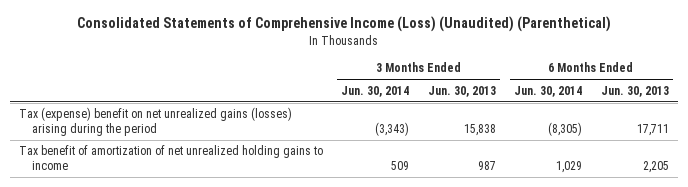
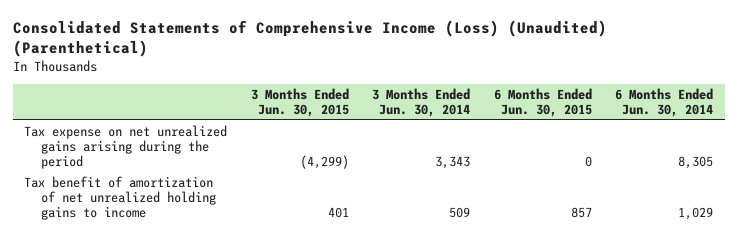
[427,85,496,97] Jun. 30, 2013 -> none
[600,85,669,97] Jun. 30, 2013 -> none
none -> [250,87,349,118] 3 Months Ended Jun. 30, 2015
none -> [493,87,592,118] 6 Months Ended Jun. 30, 2015
[19,107,293,136] Tax (expense) benefit on net unrealized gains (losses) arising during the period -> [24,124,228,170] Tax expense on net unrealized gains arising during the period
[375,121,410,136] (3,343) -> [435,156,471,170] 3,343
[548,121,583,136] (8,305) -> [678,156,714,170] 8,305

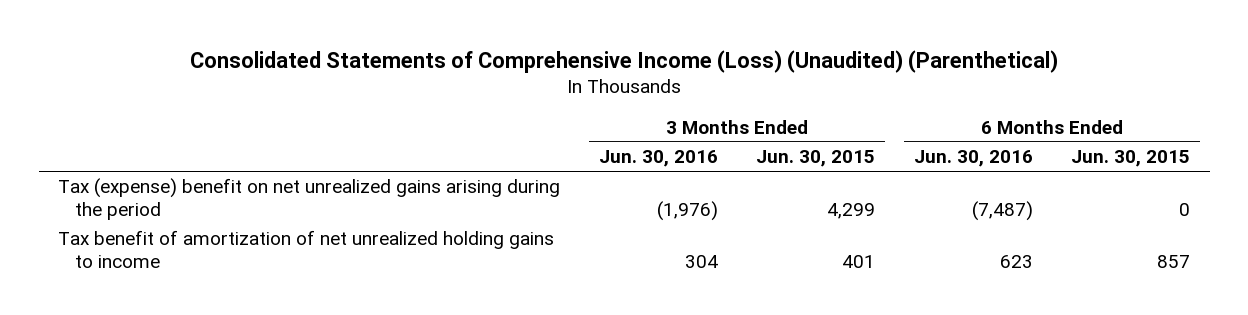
[372,87,471,118] 3 Months Ended Jun. 30, 2014 -> none
[615,87,714,118] 6 Months Ended Jun. 30, 2014 -> none
none -> [598,150,718,168] Jun. 30, 2016
none -> [913,150,1033,168] Jun. 30, 2016
[24,124,228,170] Tax expense on net unrealized gains arising during the period -> [57,178,560,221] Tax (expense) benefit on net unrealized gains arising during the period
[299,155,349,170] (4,299) -> [827,203,876,220] 4,299

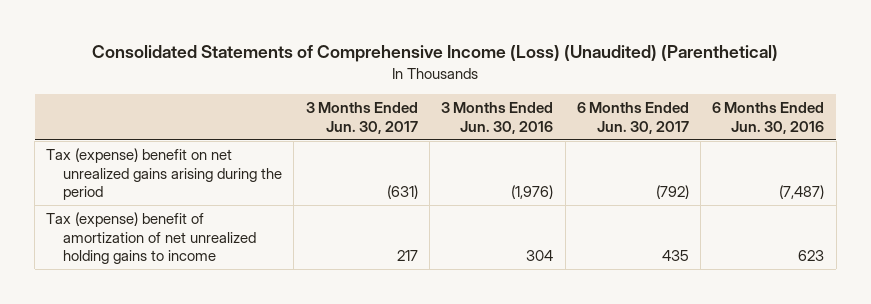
[756,150,876,168] Jun. 30, 2015 -> none
[1071,150,1191,168] Jun. 30, 2015 -> none
none -> [305,102,418,134] 3 Months Ended Jun. 30, 2017
none -> [576,102,689,134] 6 Months Ended Jun. 30, 2017
[57,230,554,269] Tax benefit of amortization of net unrealized holding gains to income -> [46,212,257,265] Tax (expense) benefit of amortization of net unrealized holding gains to income

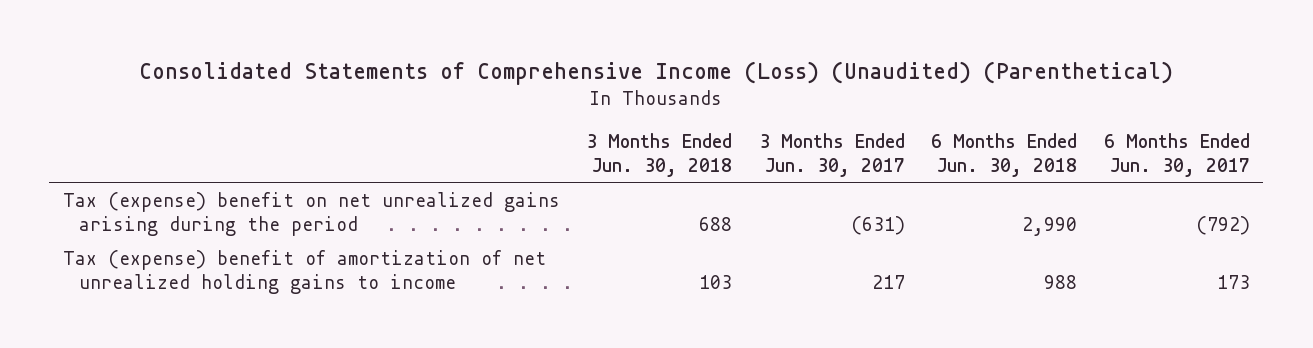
[441,102,554,134] 3 Months Ended Jun. 30, 2016 -> none
[712,102,825,134] 6 Months Ended Jun. 30, 2016 -> none
none -> [586,132,733,178] 3 Months Ended Jun. 30, 2018
none -> [931,132,1078,178] 6 Months Ended Jun. 30, 2018
[661,250,689,262] 435 -> [1217,274,1251,289] 173

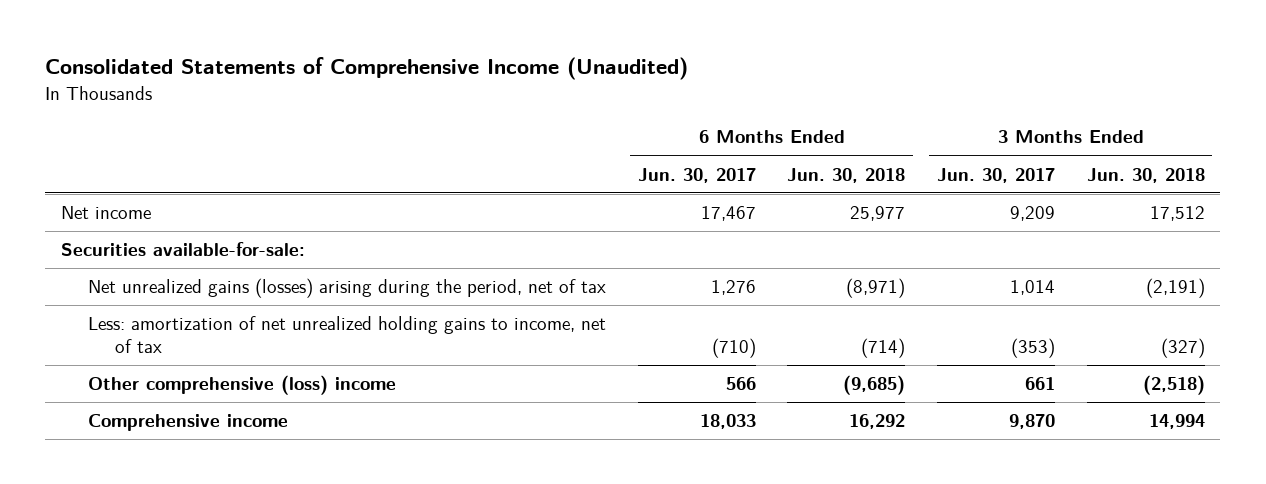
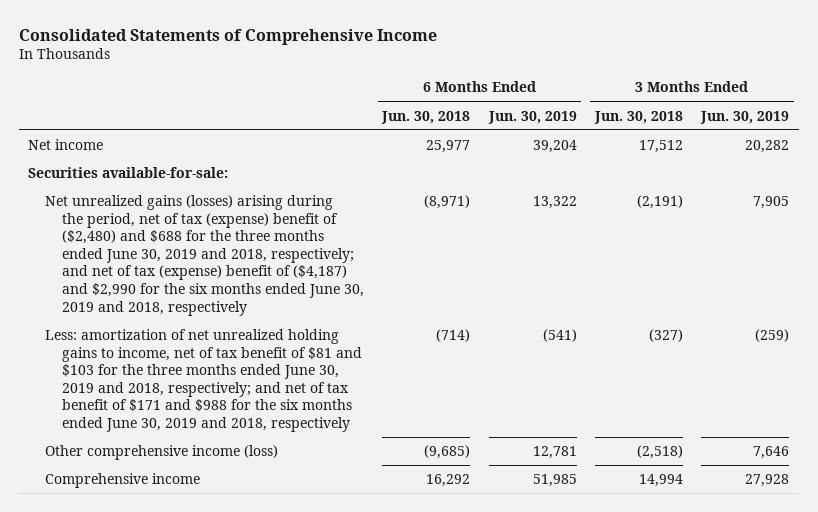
[45,57,689,81] Consolidated Statements of Comprehensive Income (Unaudited) -> [19,28,438,45] Consolidated Statements of Comprehensive Income
[637,167,756,183] Jun. 30, 2017 -> none
[936,167,1055,183] Jun. 30, 2017 -> none
none -> [487,110,577,124] Jun. 30, 2019
none -> [700,110,790,124] Jun. 30, 2019
[88,278,607,299] Net unrealized gains (losses) arising during the period, net of tax -> [45,195,365,316] Net unrealized gains (losses) arising during the period, net of tax (expense) benefit of ($2,480) and $688 for the three months ended June 30, 2019 and 2018, respectively; and net of tax (expense) benefit of ($4,187) and $2,990 for the six months ended June 30, 2019 and 2018, respectively
[88,316,607,354] Less: amortization of net unrealized holding gains to income, net of tax -> [45,329,363,433] Less: amortization of net unrealized holding gains to income, net of tax benefit of $81 and $103 for the three months ended June 30, 2019 and 2018, respectively; and net of tax benefit of $171 and $988 for the six months ended June 30, 2019 and 2018, respectively
[88,375,397,396] Other comprehensive (loss) income -> [45,445,279,461] Other comprehensive income (loss)

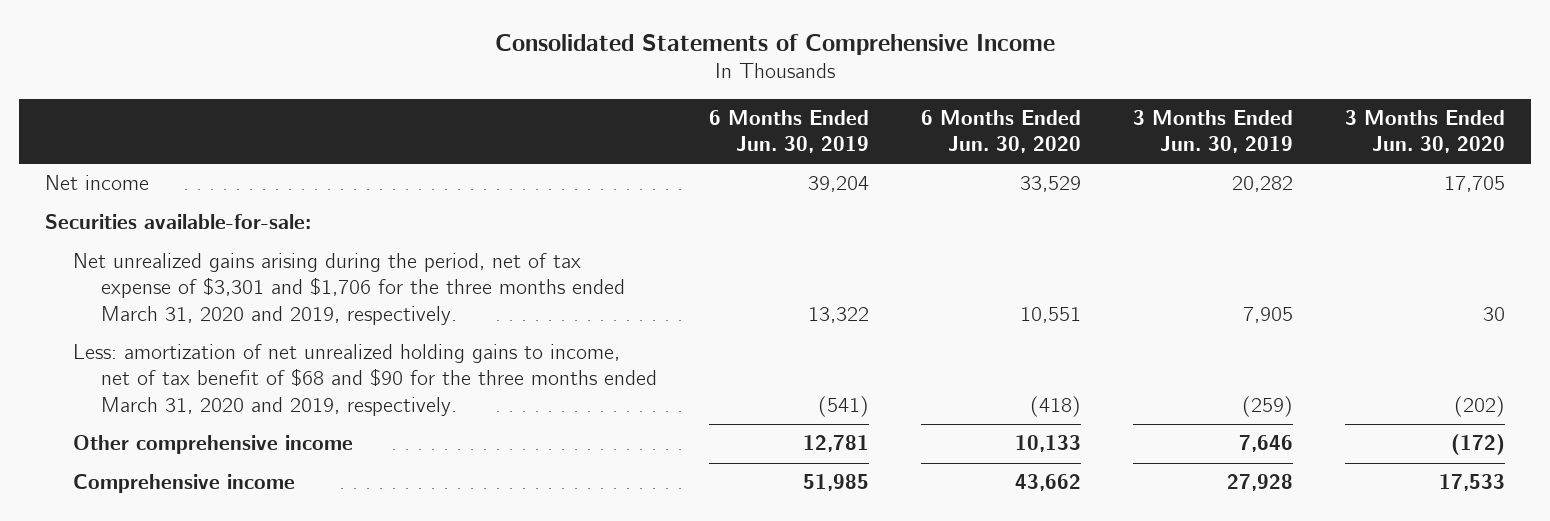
[381,110,471,124] Jun. 30, 2018 -> none
[594,110,684,124] Jun. 30, 2018 -> none
none -> [920,110,1081,154] 6 Months Ended Jun. 30, 2020
none -> [1345,110,1506,154] 3 Months Ended Jun. 30, 2020
[45,195,365,316] Net unrealized gains (losses) arising during the period, net of tax (expense) benefit of ($2,480) and $688 for the three months ended June 30, 2019 and 2018, respectively; and net of tax (expense) benefit of ($4,187) and $2,990 for the six months ended June 30, 2019 and 2018, respectively -> [72,253,625,325] Net unrealized gains arising during the period, net of tax expense of $3,301 and $1,706 for the three months ended March 31, 2020 and 2019, respectively.
[45,329,363,433] Less: amortization of net unrealized holding gains to income, net of tax benefit of $81 and $103 for the three months ended June 30, 2019 and 2018, respectively; and net of tax benefit of $171 and $988 for the six months ended June 30, 2019 and 2018, respectively -> [72,344,657,416] Less: amortization of net unrealized holding gains to income, net of tax benefit of $68 and $90 for the three months ended March 31, 2020 and 2019, respectively.
[45,445,279,461] Other comprehensive income (loss) -> [72,435,353,455] Other comprehensive income

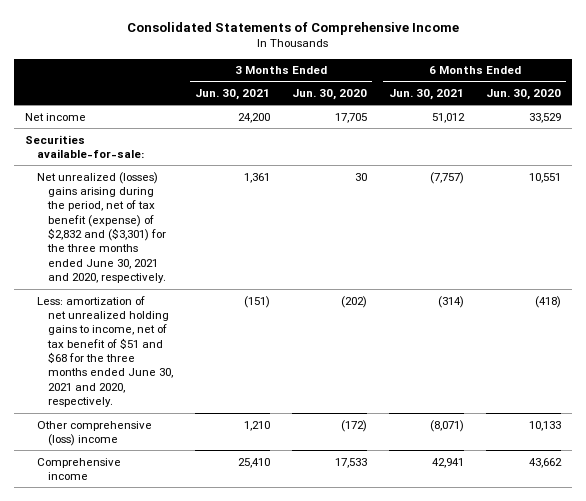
[708,110,869,154] 6 Months Ended Jun. 30, 2019 -> none
[1133,110,1294,154] 3 Months Ended Jun. 30, 2019 -> none
none -> [195,89,271,101] Jun. 30, 2021
none -> [388,89,464,101] Jun. 30, 2021
[72,253,625,325] Net unrealized gains arising during the period, net of tax expense of $3,301 and $1,706 for the three months ended March 31, 2020 and 2019, respectively. -> [36,171,167,284] Net unrealized (losses) gains arising during the period, net of tax benefit (expense) of $2,832 and ($3,301) for the three months ended June 30, 2021 and 2020, respectively.
[72,344,657,416] Less: amortization of net unrealized holding gains to income, net of tax benefit of $68 and $90 for the three months ended March 31, 2020 and 2019, respectively. -> [36,295,174,408] Less: amortization of net unrealized holding gains to income, net of tax benefit of $51 and $68 for the three months ended June 30, 2021 and 2020, respectively.
[72,435,353,455] Other comprehensive income -> [36,420,152,446] Other comprehensive (loss) income

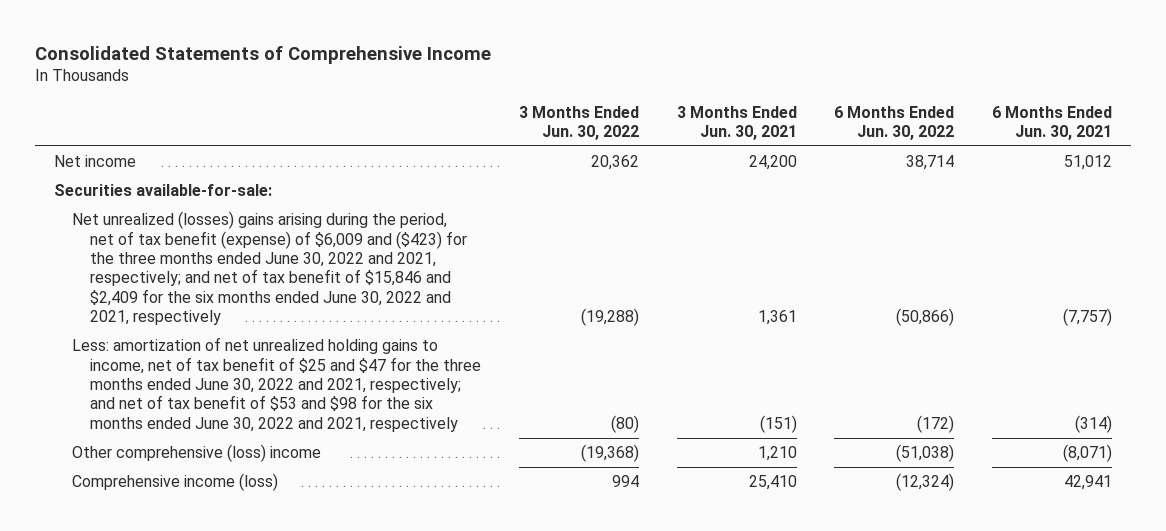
[291,89,367,101] Jun. 30, 2020 -> none
[485,89,561,101] Jun. 30, 2020 -> none
none -> [518,105,639,141] 3 Months Ended Jun. 30, 2022
none -> [834,105,955,141] 6 Months Ended Jun. 30, 2022
[36,171,167,284] Net unrealized (losses) gains arising during the period, net of tax benefit (expense) of $2,832 and ($3,301) for the three months ended June 30, 2021 and 2020, respectively. -> [71,211,468,326] Net unrealized (losses) gains arising during the period, net of tax benefit (expense) of $6,009 and ($423) for the three months ended June 30, 2022 and 2021, respectively; and net of tax benefit of $15,846 and $2,409 for the six months ended June 30, 2022 and 2021, respectively
[36,295,174,408] Less: amortization of net unrealized holding gains to income, net of tax benefit of $51 and $68 for the three months ended June 30, 2021 and 2020, respectively. -> [71,337,482,432] Less: amortization of net unrealized holding gains to income, net of tax benefit of $25 and $47 for the three months ended June 30, 2022 and 2021, respectively; and net of tax benefit of $53 and $98 for the six months ended June 30, 2022 and 2021, respectively
[36,457,121,480] Comprehensive income -> [71,473,278,492] Comprehensive income (loss)

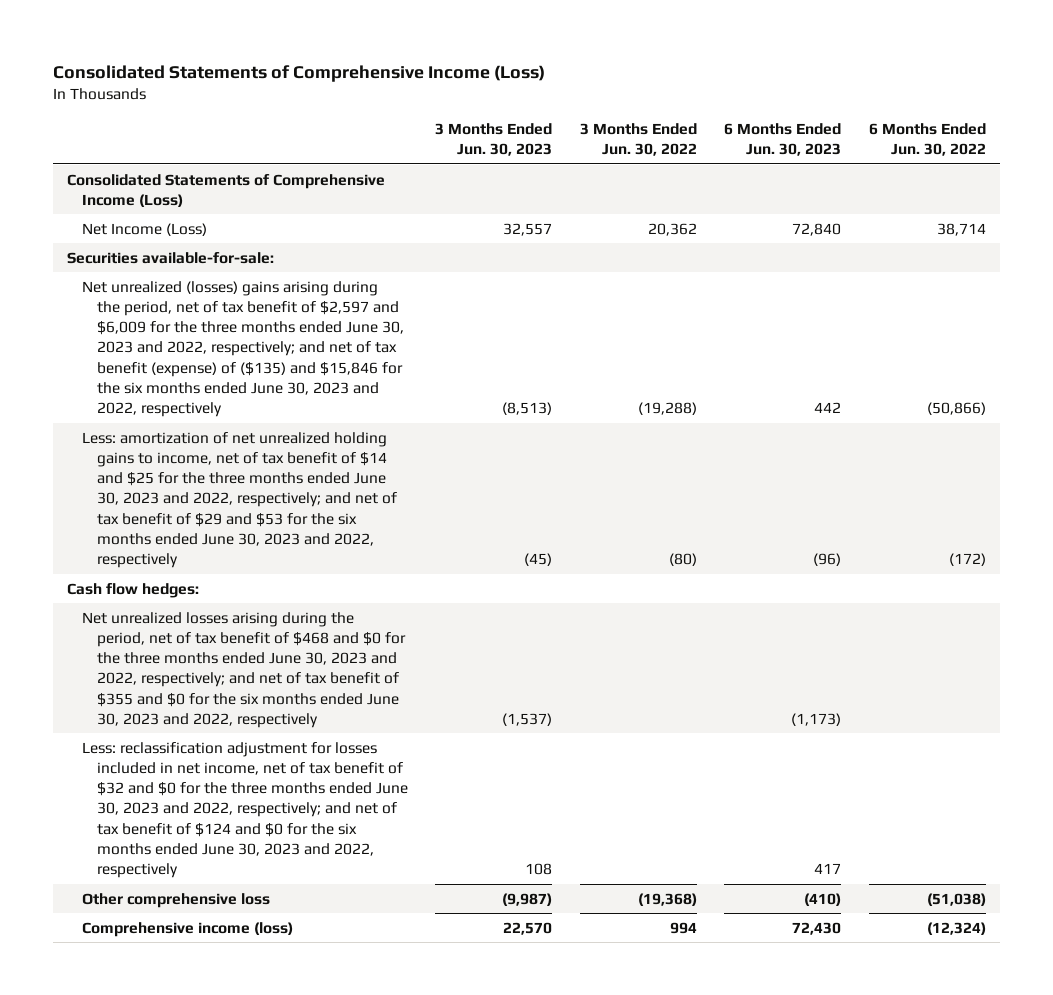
[34,45,491,64] Consolidated Statements of Comprehensive Income -> [53,64,546,82] Consolidated Statements of Comprehensive Income (Loss)
[676,105,797,141] 3 Months Ended Jun. 30, 2021 -> none
[991,105,1112,141] 6 Months Ended Jun. 30, 2021 -> none
none -> [435,123,553,157] 3 Months Ended Jun. 30, 2023
none -> [724,123,842,157] 6 Months Ended Jun. 30, 2023
none -> [67,173,386,207] Consolidated Statements of Comprehensive Income (Loss)
[53,155,136,168] Net income -> [81,222,207,236] Net Income (Loss)
[71,211,468,326] Net unrealized (losses) gains arising during the period, net of tax benefit (expense) of $6,009 and ($423) for the three months ended June 30, 2022 and 2021, respectively; and net of tax benefit of $15,846 and $2,409 for the six months ended June 30, 2022 and 2021, respectively -> [81,280,404,418] Net unrealized (losses) gains arising during the period, net of tax benefit of $2,597 and $6,009 for the three months ended June 30, 2023 and 2022, respectively; and net of tax benefit (expense) of ($135) and $15,846 for the six months ended June 30, 2023 and 2022, respectively
[71,337,482,432] Less: amortization of net unrealized holding gains to income, net of tax benefit of $25 and $47 for the three months ended June 30, 2022 and 2021, respectively; and net of tax benefit of $53 and $98 for the six months ended June 30, 2022 and 2021, respectively -> [81,431,397,569] Less: amortization of net unrealized holding gains to income, net of tax benefit of $14 and $25 for the three months ended June 30, 2023 and 2022, respectively; and net of tax benefit of $29 and $53 for the six months ended June 30, 2023 and 2022, respectively
none -> [67,582,200,598] Cash flow hedges:
none -> [81,611,406,728] Net unrealized losses arising during the period, net of tax benefit of $468 and $0 for the three months ended June 30, 2023 and 2022, respectively; and net of tax benefit of $355 and $0 for the six months ended June 30, 2023 and 2022, respectively
none -> [81,741,408,879] Less: reclassification adjustment for losses included in net income, net of tax benefit of $32 and $0 for the three months ended June 30, 2023 and 2022, respectively; and net of tax benefit of $124 and $0 for the six months ended June 30, 2023 and 2022, respectively
[71,444,321,463] Other comprehensive (loss) income -> [81,892,270,908] Other comprehensive loss

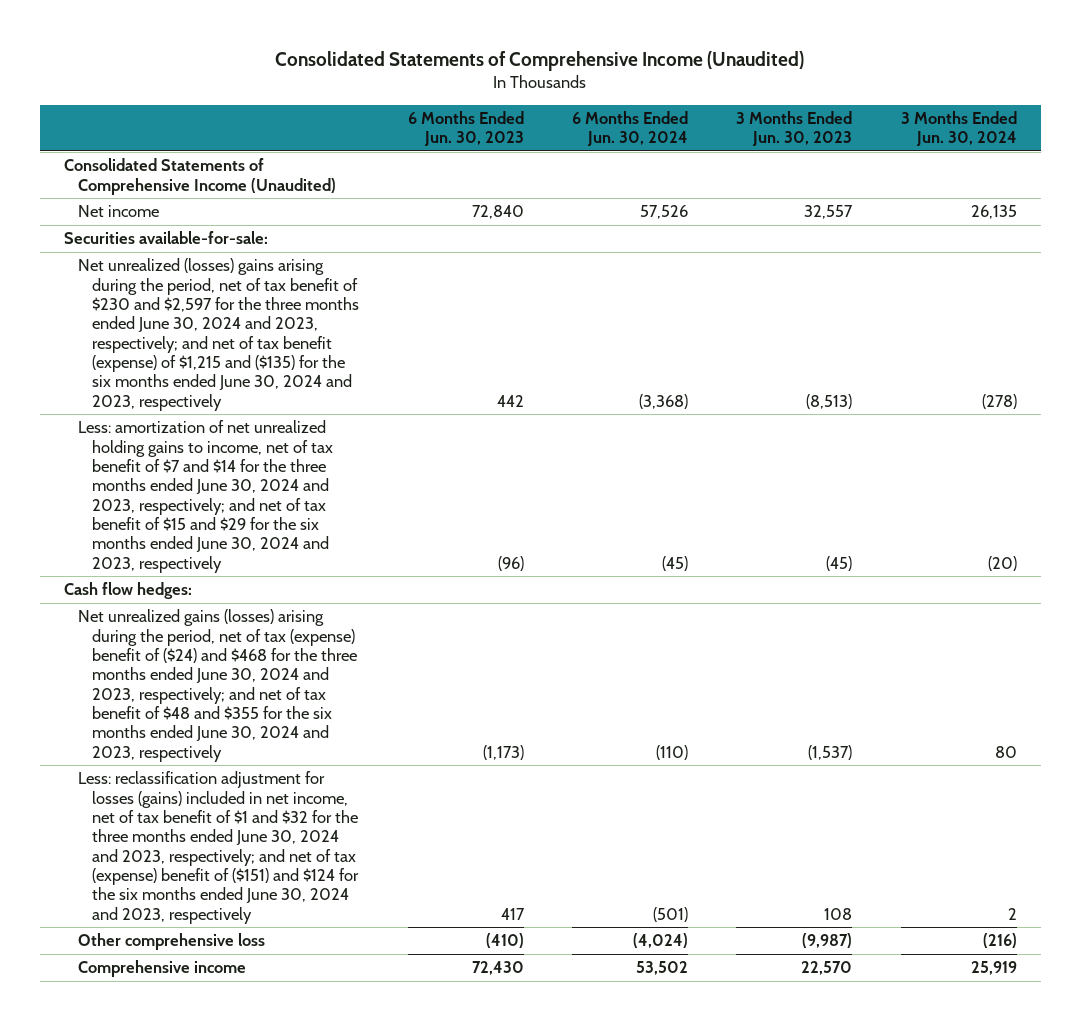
[53,64,546,82] Consolidated Statements of Comprehensive Income (Loss) -> [275,50,805,71] Consolidated Statements of Comprehensive Income (Unaudited)
[579,123,697,157] 3 Months Ended Jun. 30, 2022 -> none
[868,123,986,157] 6 Months Ended Jun. 30, 2022 -> none
none -> [572,110,689,147] 6 Months Ended Jun. 30, 2024
none -> [900,110,1017,147] 3 Months Ended Jun. 30, 2024
[67,173,386,207] Consolidated Statements of Comprehensive Income (Loss) -> [63,158,337,195] Consolidated Statements of Comprehensive Income (Unaudited)
[81,222,207,236] Net Income (Loss) -> [78,205,160,218] Net income
[81,280,404,418] Net unrealized (losses) gains arising during the period, net of tax benefit of $2,597 and $6,009 for the three months ended June 30, 2023 and 2022, respectively; and net of tax benefit (expense) of ($135) and $15,846 for the six months ended June 30, 2023 and 2022, respectively -> [78,258,360,411] Net unrealized (losses) gains arising during the period, net of tax benefit of $230 and $2,597 for the three months ended June 30, 2024 and 2023, respectively; and net of tax benefit (expense) of $1,215 and ($135) for the six months ended June 30, 2024 and 2023, respectively
[81,431,397,569] Less: amortization of net unrealized holding gains to income, net of tax benefit of $14 and $25 for the three months ended June 30, 2023 and 2022, respectively; and net of tax benefit of $29 and $53 for the six months ended June 30, 2023 and 2022, respectively -> [78,420,334,573] Less: amortization of net unrealized holding gains to income, net of tax benefit of $7 and $14 for the three months ended June 30, 2024 and 2023, respectively; and net of tax benefit of $15 and $29 for the six months ended June 30, 2024 and 2023, respectively
[81,611,406,728] Net unrealized losses arising during the period, net of tax benefit of $468 and $0 for the three months ended June 30, 2023 and 2022, respectively; and net of tax benefit of $355 and $0 for the six months ended June 30, 2023 and 2022, respectively -> [78,609,358,762] Net unrealized gains (losses) arising during the period, net of tax (expense) benefit of ($24) and $468 for the three months ended June 30, 2024 and 2023, respectively; and net of tax benefit of $48 and $355 for the six months ended June 30, 2024 and 2023, respectively
[81,741,408,879] Less: reclassification adjustment for losses included in net income, net of tax benefit of $32 and $0 for the three months ended June 30, 2023 and 2022, respectively; and net of tax benefit of $124 and $0 for the six months ended June 30, 2023 and 2022, respectively -> [78,771,360,924] Less: reclassification adjustment for losses (gains) included in net income, net of tax benefit of $1 and $32 for the three months ended June 30, 2024 and 2023, respectively; and net of tax (expense) benefit of ($151) and $124 for the six months ended June 30, 2024 and 2023, respectively
[81,921,293,937] Comprehensive income (loss) -> [78,960,247,978] Comprehensive income

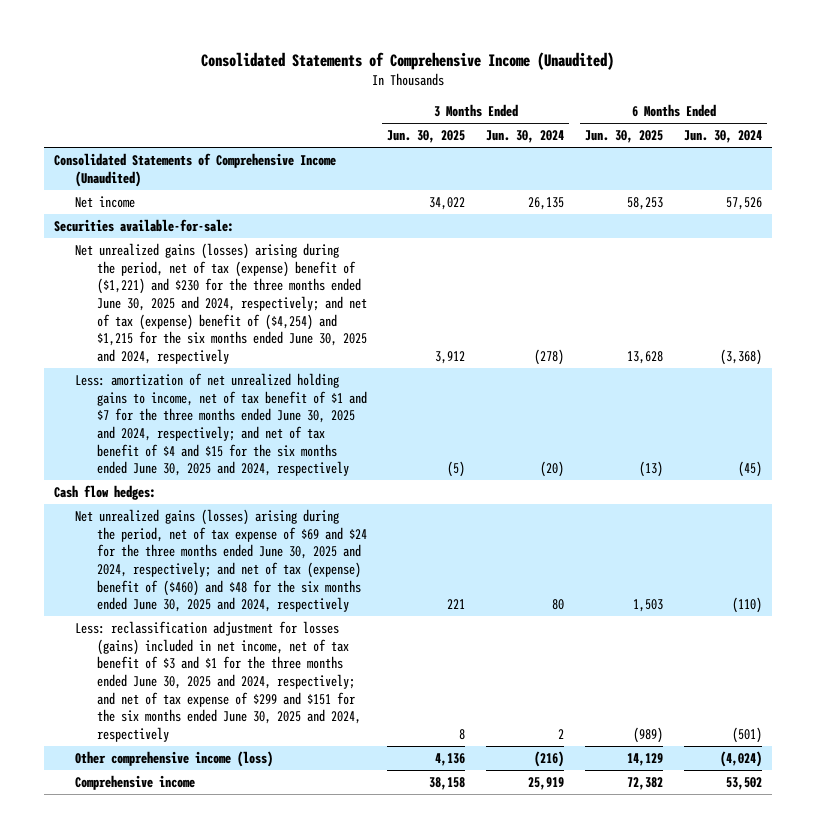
[407,110,524,147] 6 Months Ended Jun. 30, 2023 -> none
[736,110,853,147] 3 Months Ended Jun. 30, 2023 -> none
none -> [387,130,466,144] Jun. 30, 2025
none -> [585,130,664,144] Jun. 30, 2025
[78,258,360,411] Net unrealized (losses) gains arising during the period, net of tax benefit of $230 and $2,597 for the three months ended June 30, 2024 and 2023, respectively; and net of tax benefit (expense) of $1,215 and ($135) for the six months ended June 30, 2024 and 2023, respectively -> [75,243,367,364] Net unrealized gains (losses) arising during the period, net of tax (expense) benefit of ($1,221) and $230 for the three months ended June 30, 2025 and 2024, respectively; and net of tax (expense) benefit of ($4,254) and $1,215 for the six months ended June 30, 2025 and 2024, respectively
[78,420,334,573] Less: amortization of net unrealized holding gains to income, net of tax benefit of $7 and $14 for the three months ended June 30, 2024 and 2023, respectively; and net of tax benefit of $15 and $29 for the six months ended June 30, 2024 and 2023, respectively -> [75,373,367,477] Less: amortization of net unrealized holding gains to income, net of tax benefit of $1 and $7 for the three months ended June 30, 2025 and 2024, respectively; and net of tax benefit of $4 and $15 for the six months ended June 30, 2025 and 2024, respectively
[78,609,358,762] Net unrealized gains (losses) arising during the period, net of tax (expense) benefit of ($24) and $468 for the three months ended June 30, 2024 and 2023, respectively; and net of tax benefit of $48 and $355 for the six months ended June 30, 2024 and 2023, respectively -> [75,509,367,613] Net unrealized gains (losses) arising during the period, net of tax expense of $69 and $24 for the three months ended June 30, 2025 and 2024, respectively; and net of tax (expense) benefit of ($460) and $48 for the six months ended June 30, 2025 and 2024, respectively
[78,771,360,924] Less: reclassification adjustment for losses (gains) included in net income, net of tax benefit of $1 and $32 for the three months ended June 30, 2024 and 2023, respectively; and net of tax (expense) benefit of ($151) and $124 for the six months ended June 30, 2024 and 2023, respectively -> [75,621,361,742] Less: reclassification adjustment for losses (gains) included in net income, net of tax benefit of $3 and $1 for the three months ended June 30, 2025 and 2024, respectively; and net of tax expense of $299 and $151 for the six months ended June 30, 2025 and 2024, respectively
[78,933,266,951] Other comprehensive loss -> [75,751,274,768] Other comprehensive income (loss)

